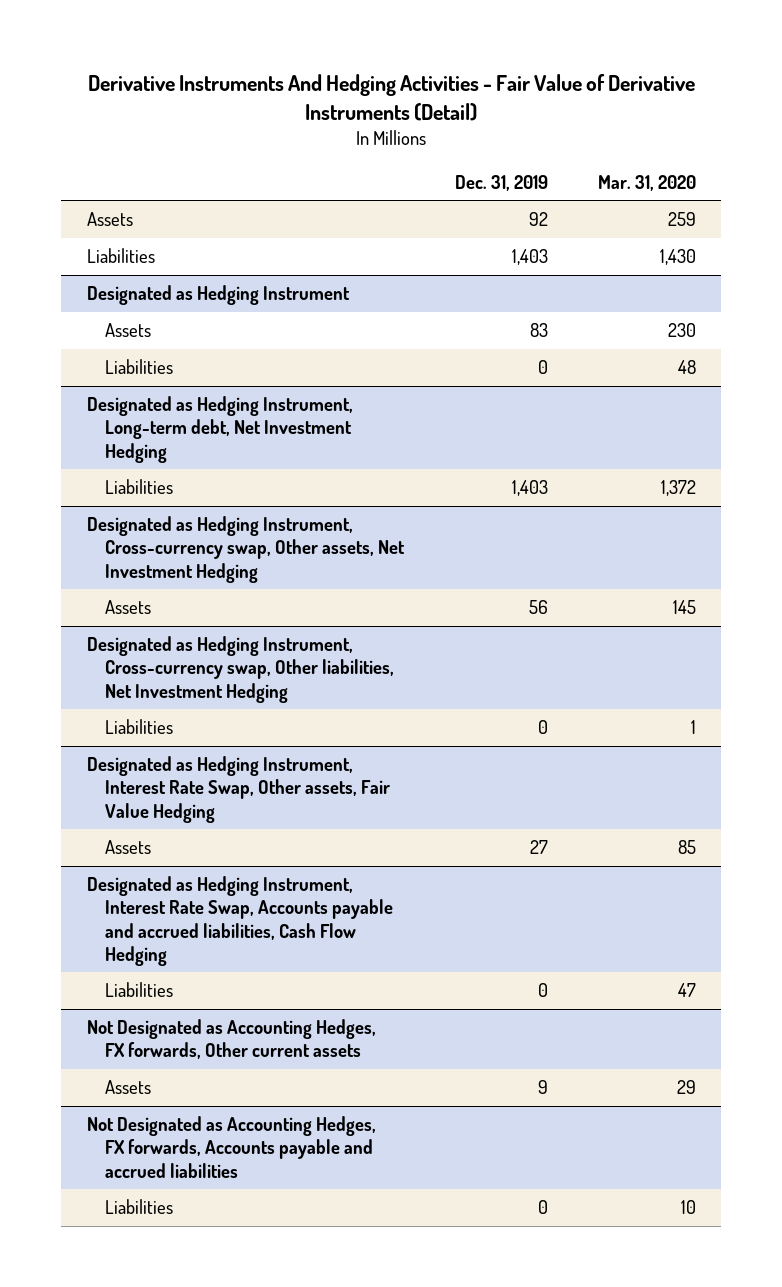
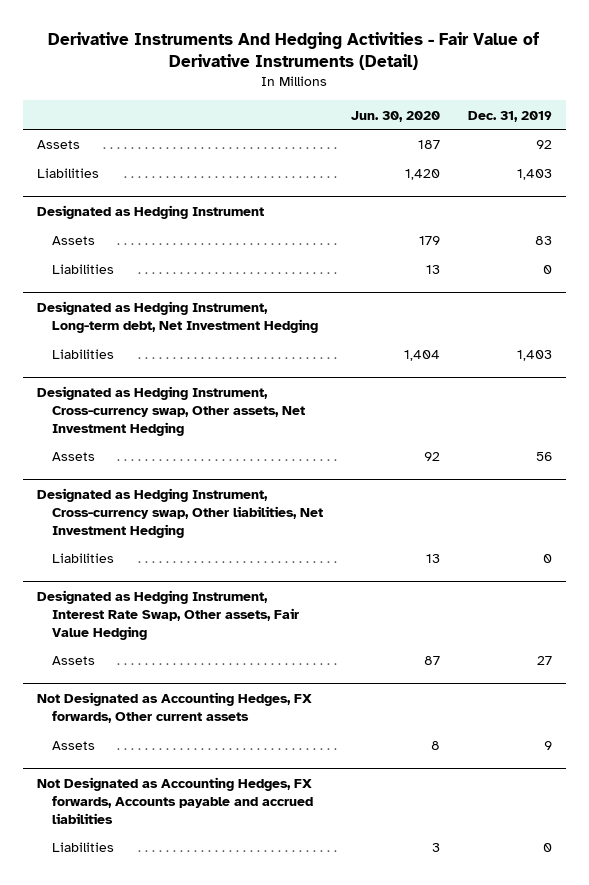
[597,174,696,191] Mar. 31, 2020 -> none
none -> [350,110,440,122] Jun. 30, 2020
[86,876,394,966] Designated as Hedging Instrument, Interest Rate Swap, Accounts payable and accrued liabilities, Cash Flow Hedging -> none
[105,982,174,998] Liabilities -> none

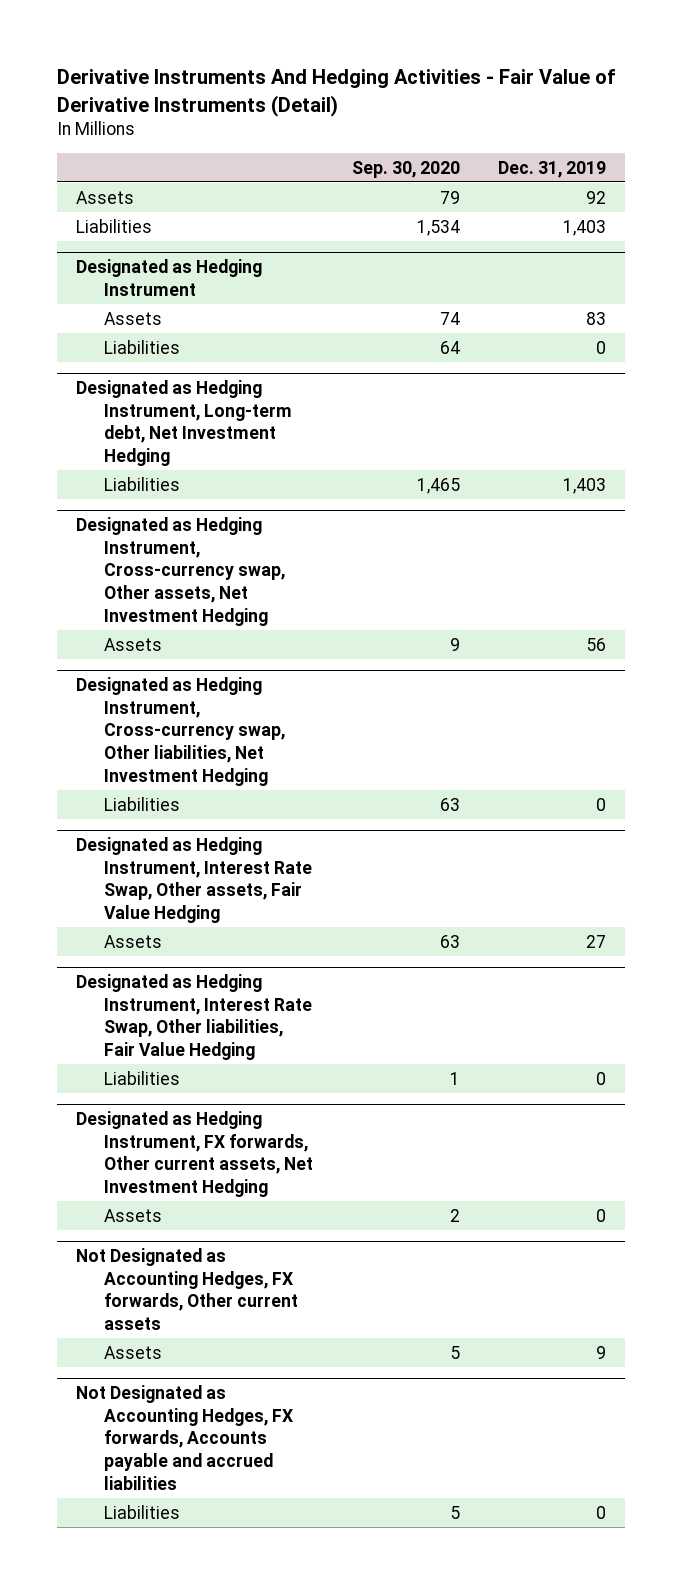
[350,110,440,122] Jun. 30, 2020 -> none
none -> [351,160,460,178] Sep. 30, 2020
none -> [76,974,313,1061] Designated as Hedging Instrument, Interest Rate Swap, Other liabilities, Fair Value Hedging
none -> [104,1070,181,1085] Liabilities
none -> [76,1111,314,1198] Designated as Hedging Instrument, FX forwards, Other current assets, Net Investment Hedging
none -> [104,1208,163,1222] Assets

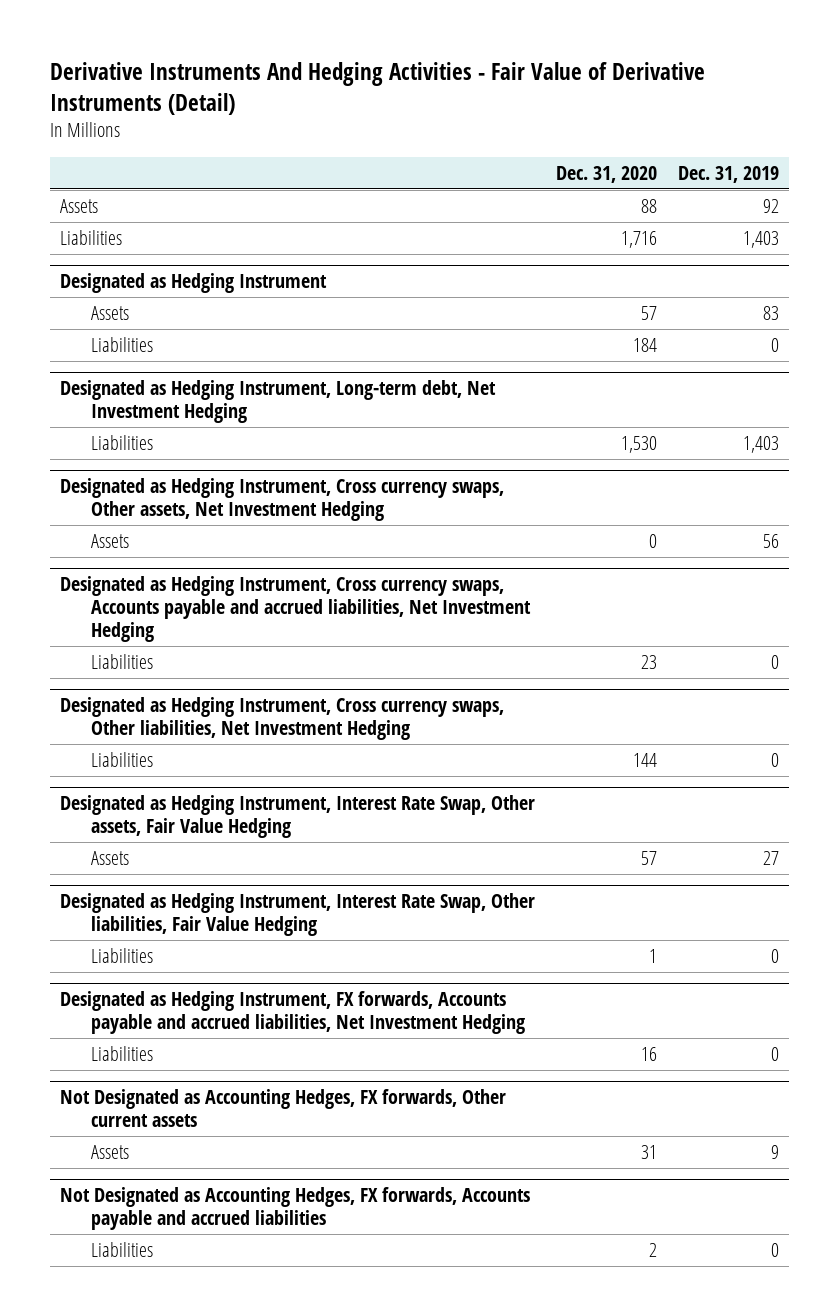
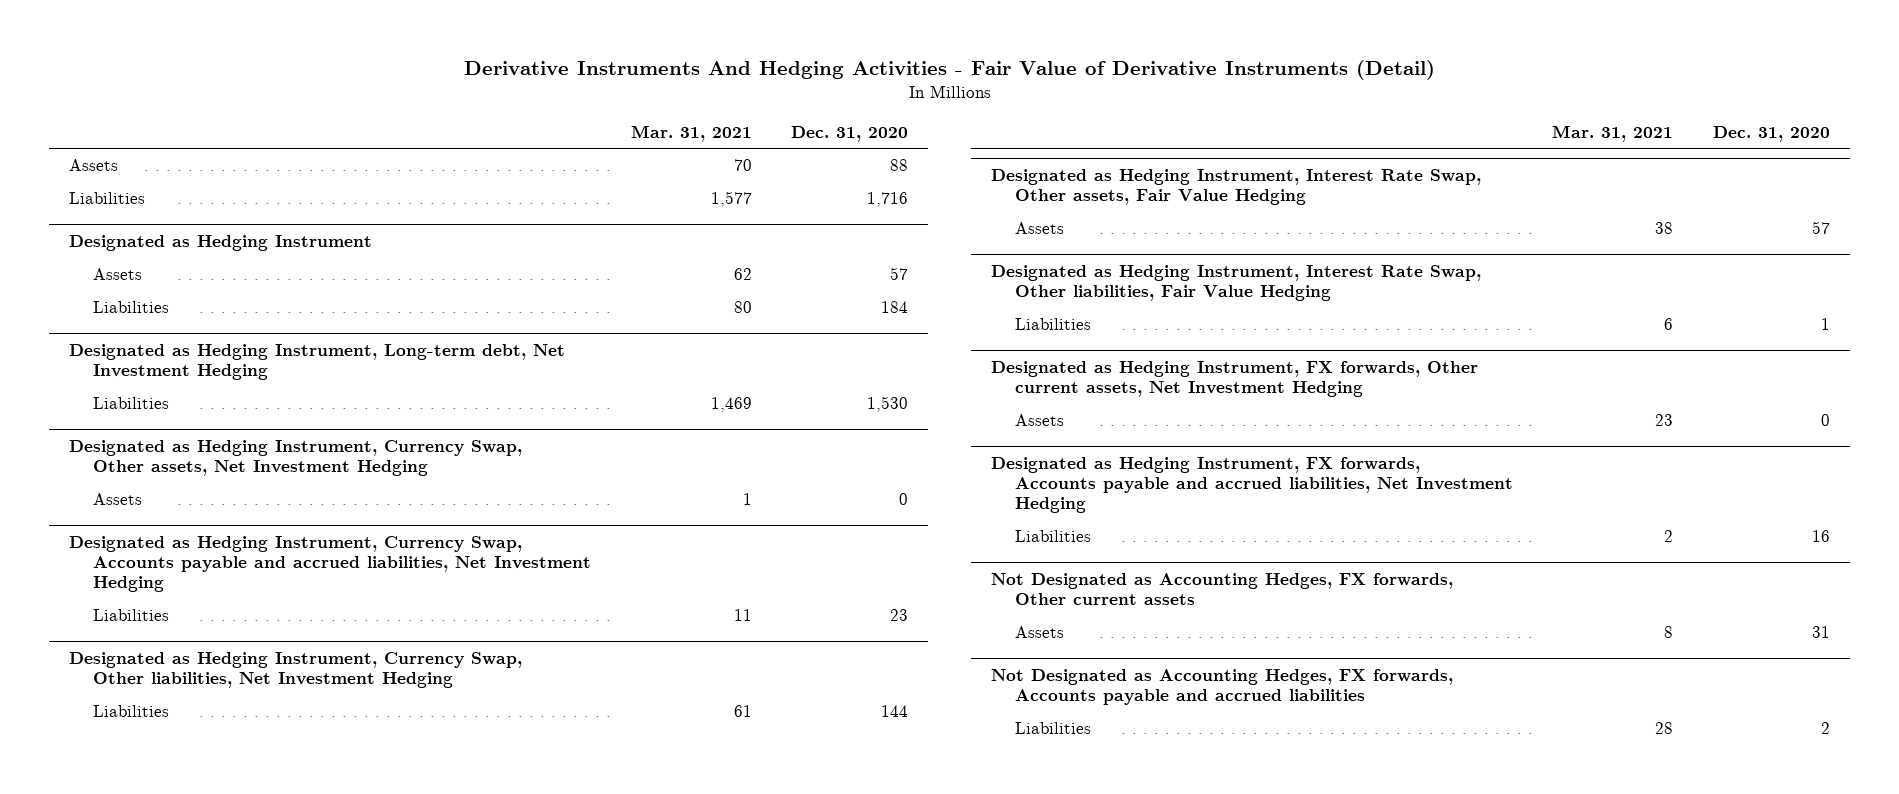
[678,165,780,183] Dec. 31, 2019 -> none
none -> [630,124,752,142] Mar. 31, 2021
[60,478,505,522] Designated as Hedging Instrument, Cross currency swaps, Other assets, Net Investment Hedging -> [68,440,522,477] Designated as Hedging Instrument, Currency Swap, Other assets, Net Investment Hedging
[60,576,532,642] Designated as Hedging Instrument, Cross currency swaps, Accounts payable and accrued liabilities, Net Investment Hedging -> [68,536,592,593] Designated as Hedging Instrument, Currency Swap, Accounts payable and accrued liabilities, Net Investment Hedging
[60,697,505,741] Designated as Hedging Instrument, Cross currency swaps, Other liabilities, Net Investment Hedging -> [68,652,522,689] Designated as Hedging Instrument, Currency Swap, Other liabilities, Net Investment Hedging
none -> [990,361,1478,398] Designated as Hedging Instrument, FX forwards, Other current assets, Net Investment Hedging
none -> [1014,414,1064,427] Assets

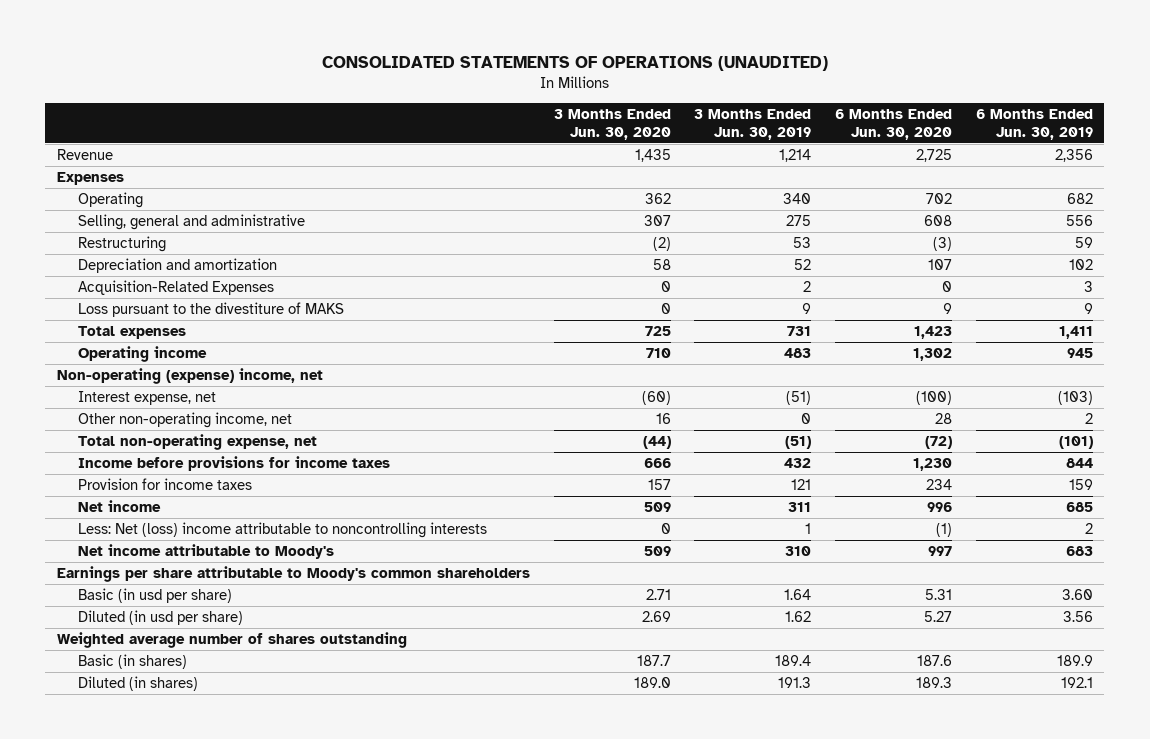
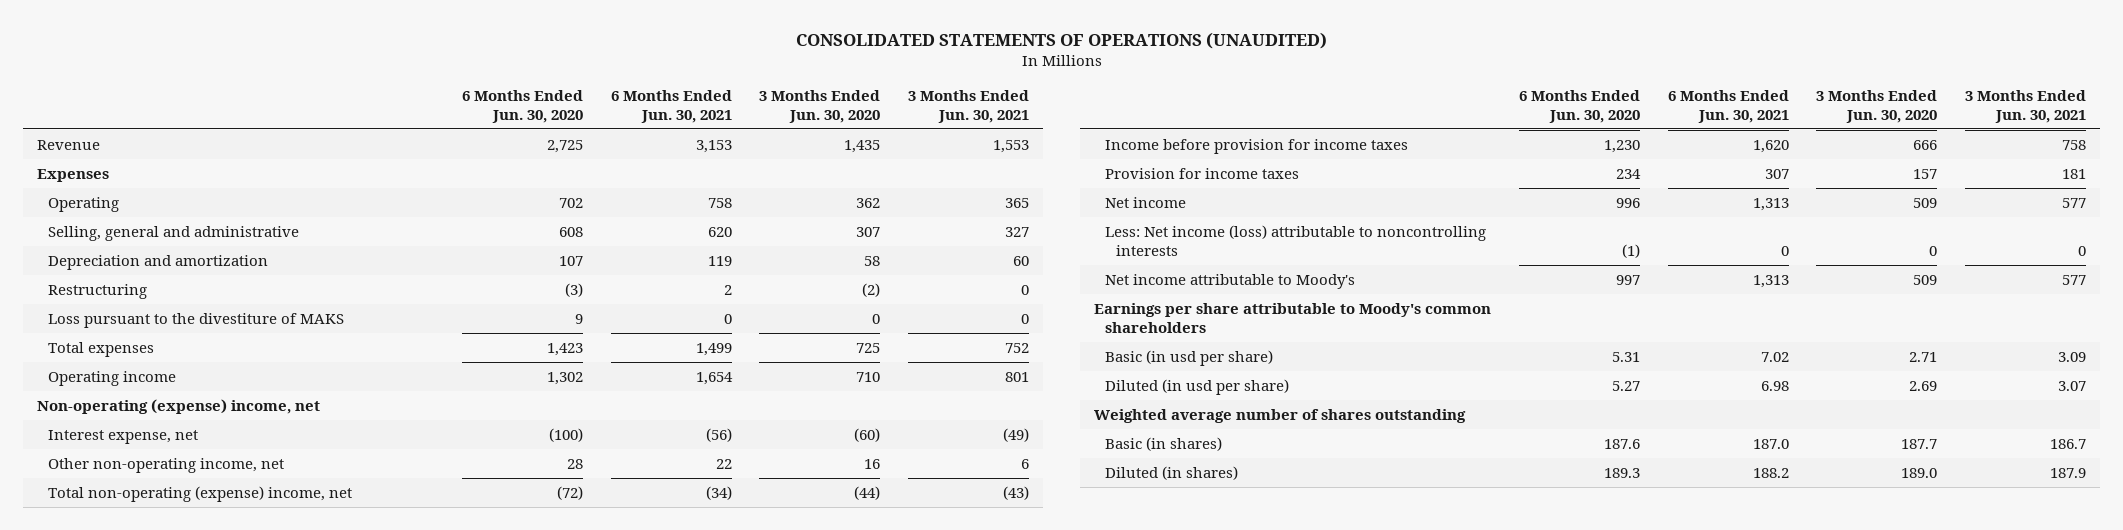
[694,108,812,140] 3 Months Ended Jun. 30, 2019 -> none
[975,108,1093,140] 6 Months Ended Jun. 30, 2019 -> none
none -> [610,89,732,123] 6 Months Ended Jun. 30, 2021
none -> [908,89,1030,123] 3 Months Ended Jun. 30, 2021
[77,280,274,296] Acquisition-Related Expenses -> none
[77,236,166,253] Restructuring -> [47,283,147,299] Restructuring
[77,434,317,451] Total non-operating expense, net -> [47,485,352,502] Total non-operating (expense) income, net
[77,456,390,472] Income before provisions for income taxes -> [1104,138,1408,154] Income before provision for income taxes
[77,522,487,539] Less: Net (loss) income attributable to noncontrolling interests -> [1104,224,1486,256] Less: Net income (loss) attributable to noncontrolling interests

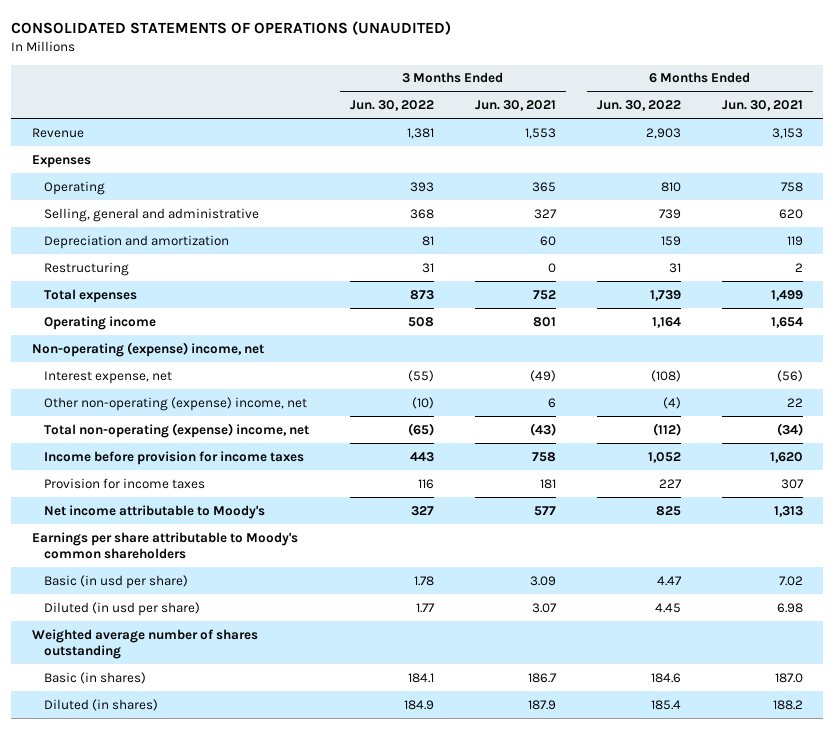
[461,89,583,123] 6 Months Ended Jun. 30, 2020 -> none
[759,89,881,123] 3 Months Ended Jun. 30, 2020 -> none
none -> [349,100,434,112] Jun. 30, 2022
none -> [596,100,681,112] Jun. 30, 2022
[47,312,344,328] Loss pursuant to the divestiture of MAKS -> none
[47,457,284,473] Other non-operating income, net -> [43,396,307,411] Other non-operating (expense) income, net
[1104,196,1186,208] Net income -> none
[1104,224,1486,256] Less: Net income (loss) attributable to noncontrolling interests -> none

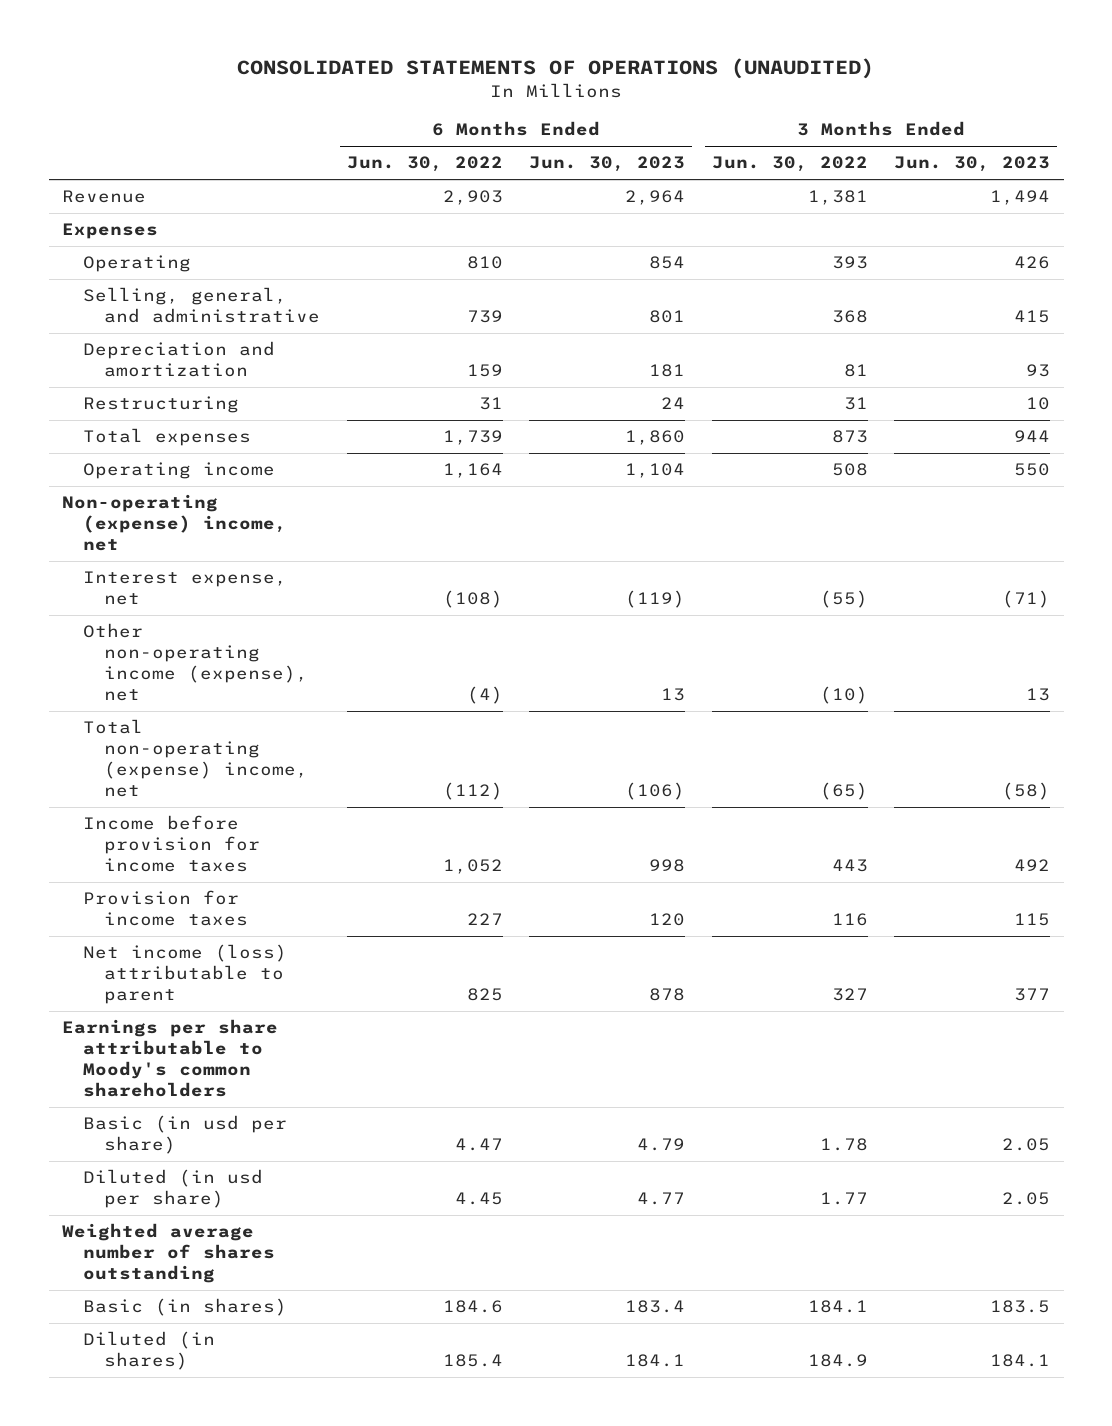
[474,100,556,112] Jun. 30, 2021 -> none
[721,100,803,112] Jun. 30, 2021 -> none
none -> [529,156,686,173] Jun. 30, 2023
none -> [894,156,1051,173] Jun. 30, 2023
[43,207,259,222] Selling, general and administrative -> [83,287,321,324] Selling, general, and administrative
[43,396,307,411] Other non-operating (expense) income, net -> [83,623,309,701] Other non-operating income (expense), net
[43,504,265,519] Net income attributable to Moody's -> [83,944,288,1005] Net income (loss) attributable to parent

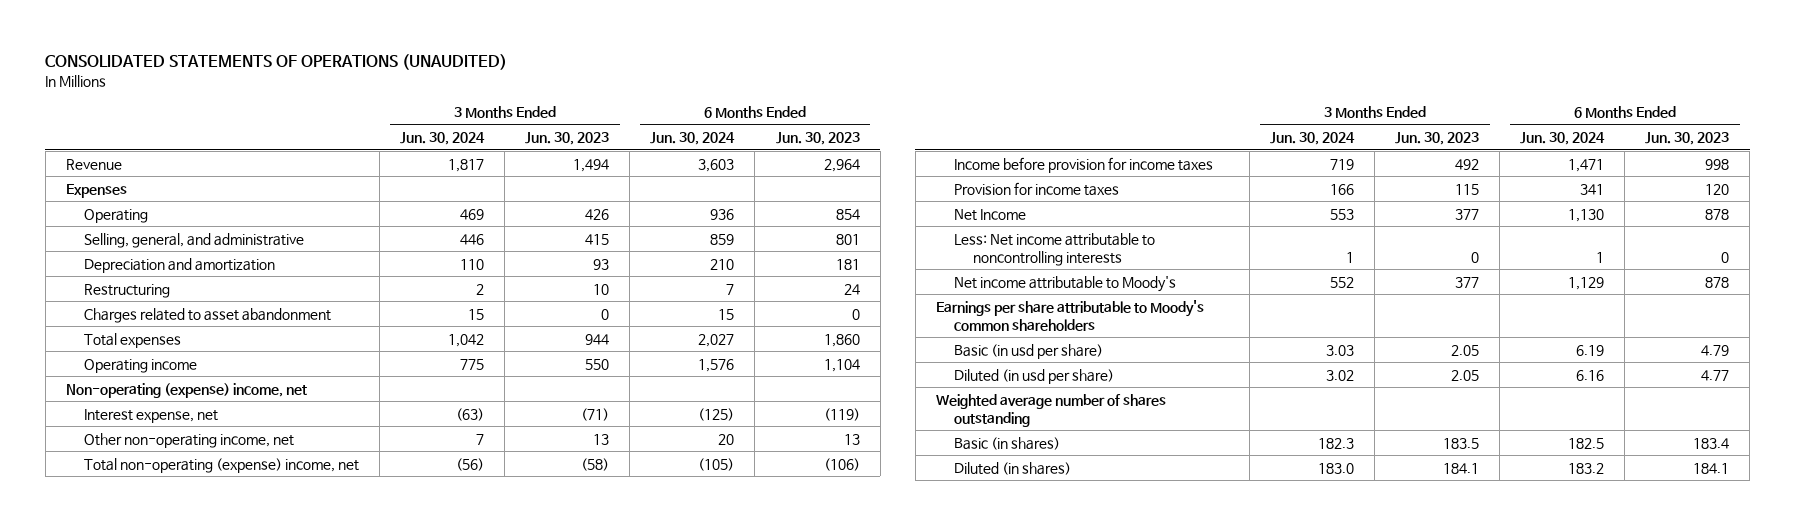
[346,156,503,173] Jun. 30, 2022 -> none
[711,156,868,173] Jun. 30, 2022 -> none
none -> [400,132,486,146] Jun. 30, 2024
none -> [650,132,736,146] Jun. 30, 2024
none -> [84,307,332,323] Charges related to asset abandonment
[83,623,309,701] Other non-operating income (expense), net -> [84,432,295,448] Other non-operating income, net
none -> [954,208,1027,221] Net Income
none -> [954,232,1156,266] Less: Net income attributable to noncontrolling interests
[83,944,288,1005] Net income (loss) attributable to parent -> [954,275,1177,292] Net income attributable to Moody's

